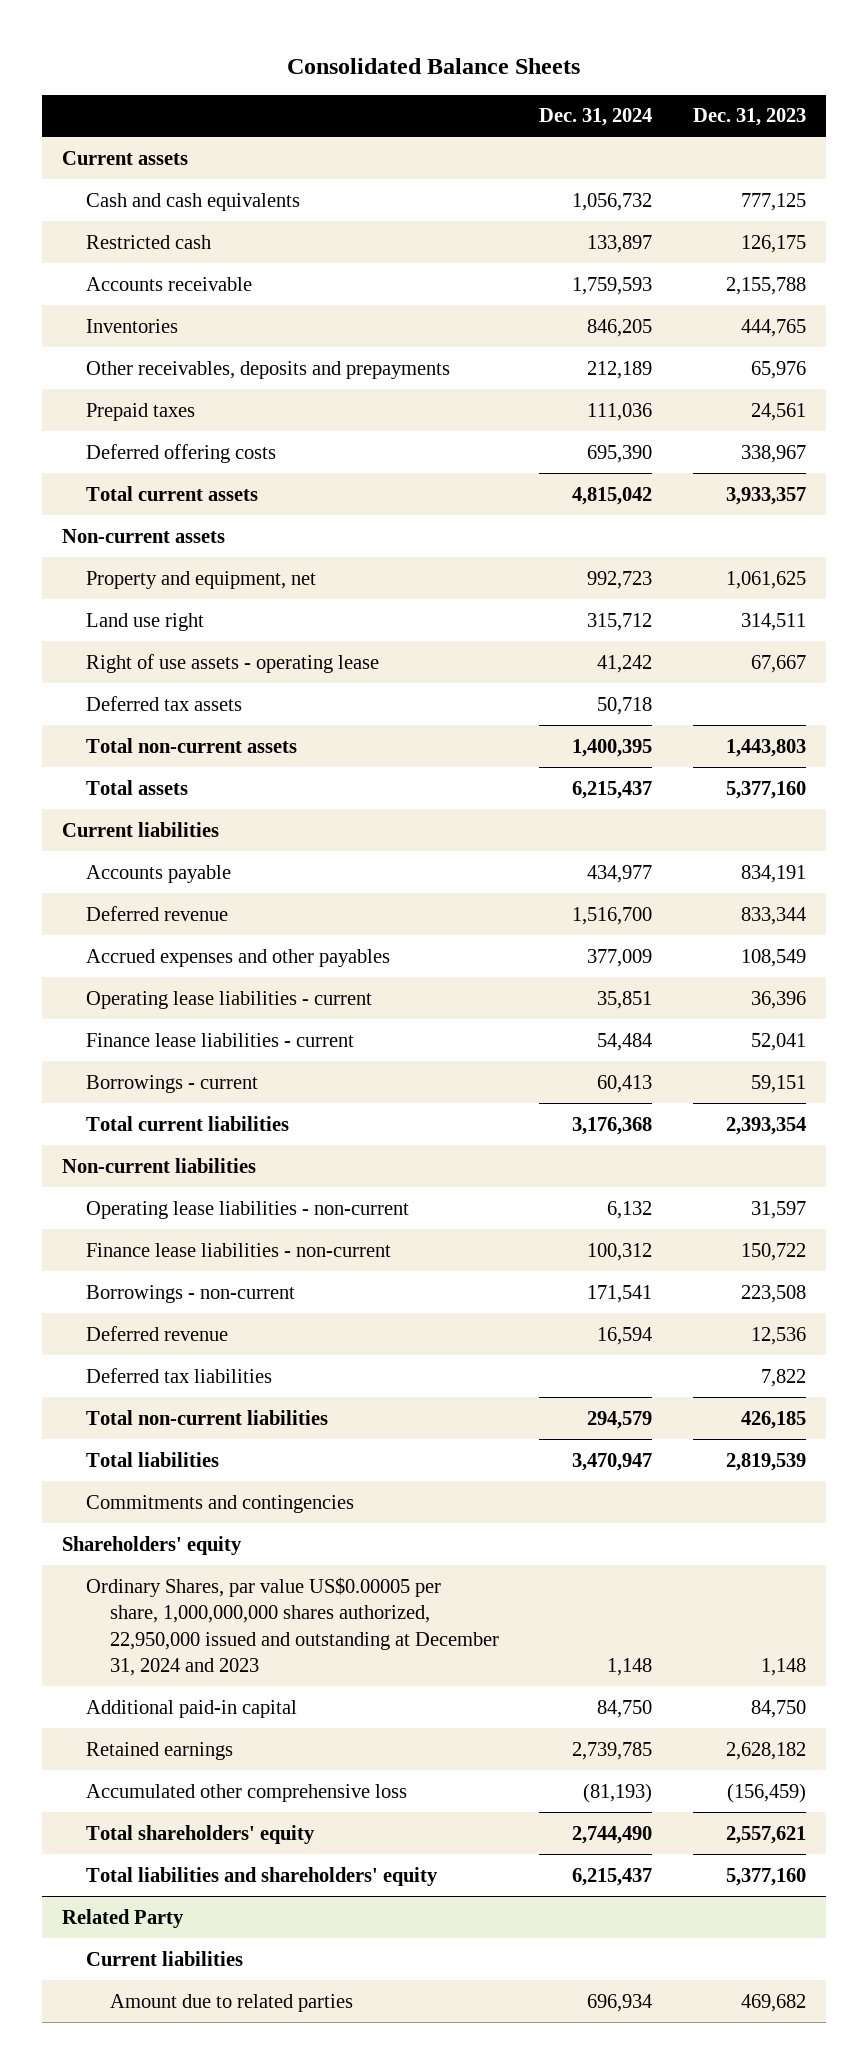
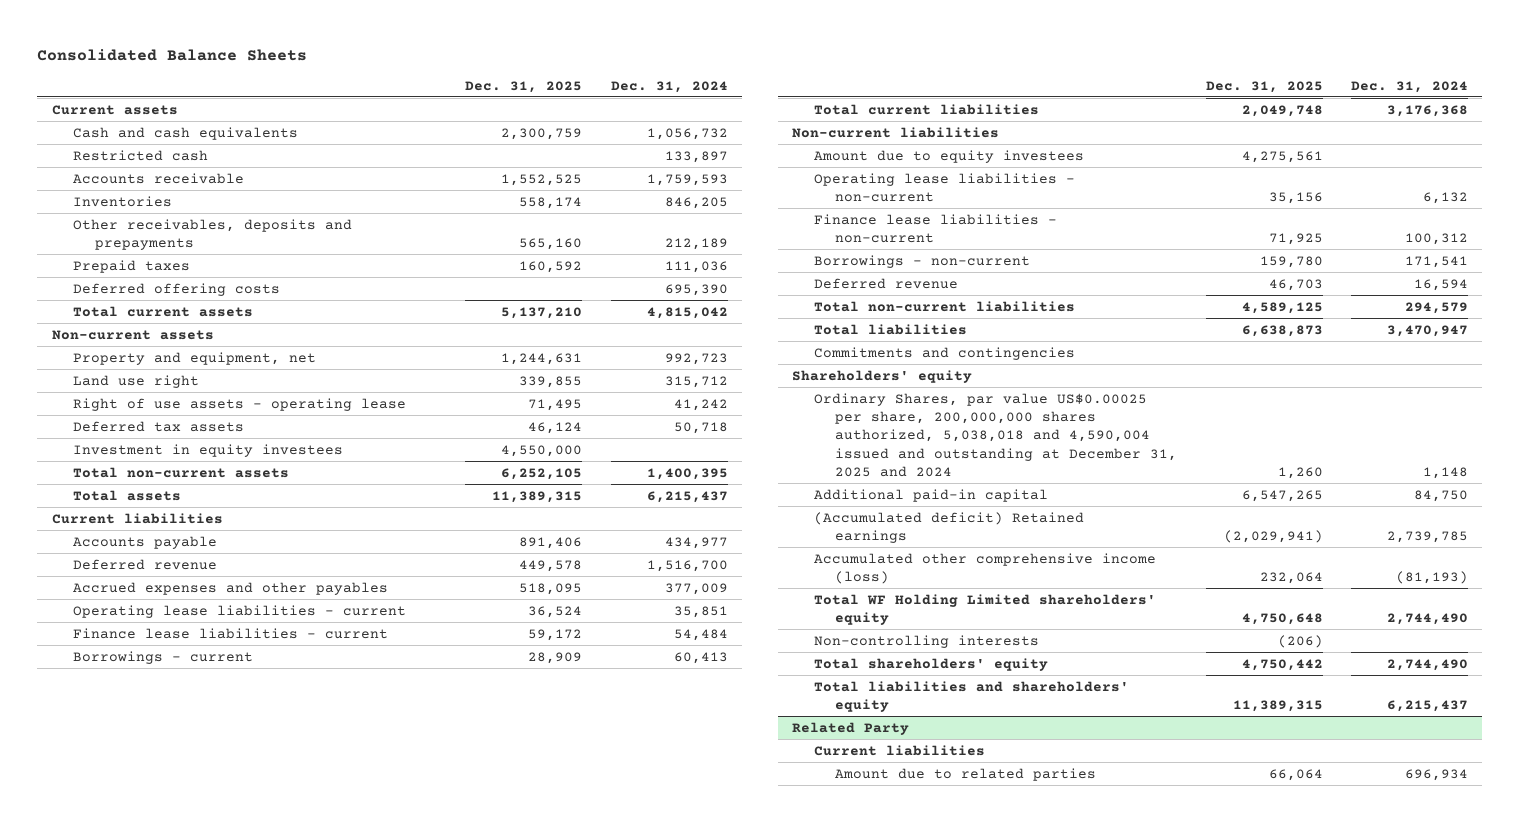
[692,108,806,127] Dec. 31, 2023 -> none
none -> [465,80,583,93] Dec. 31, 2025
none -> [73,443,344,457] Investment in equity investees
none -> [813,149,1084,163] Amount due to equity investees
[85,1367,272,1383] Deferred tax liabilities -> none
[85,1576,499,1677] Ordinary Shares, par value US$0.00005 per share, 1,000,000,000 shares authorized, 22,950,000 issued and outstanding at December 31, 2024 and 2023 -> [813,392,1178,478] Ordinary Shares, par value US$0.00025 per share, 200,000,000 shares authorized, 5,038,018 and 4,590,004 issued and outstanding at December 31, 2025 and 2024
[85,1741,233,1760] Retained earnings -> [813,511,1084,543] (Accumulated deficit) Retained earnings
[85,1783,407,1802] Accumulated other comprehensive loss -> [813,552,1156,584] Accumulated other comprehensive income (loss)
none -> [813,593,1156,625] Total WF Holding Limited shareholders' equity
none -> [813,634,1039,648] Non-controlling interests

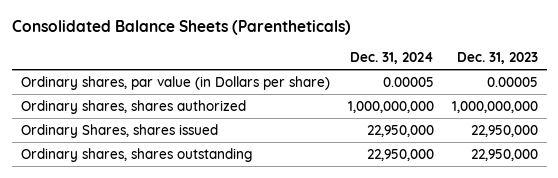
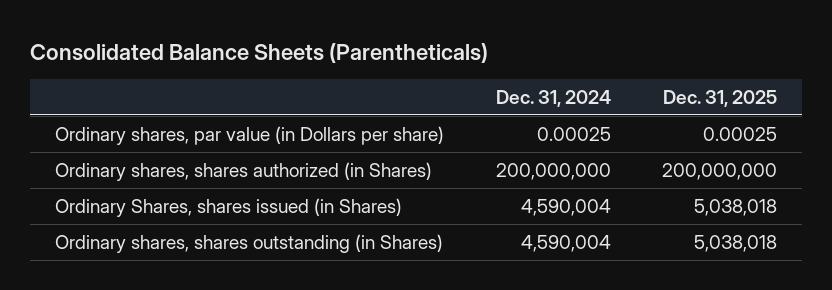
[456,52,538,65] Dec. 31, 2023 -> none
none -> [662,89,777,107] Dec. 31, 2025
[382,76,434,87] 0.00005 -> [536,126,611,141] 0.00025
[20,99,246,114] Ordinary shares, shares authorized -> [55,161,433,181] Ordinary shares, shares authorized (in Shares)
[347,100,434,113] 1,000,000,000 -> [495,162,611,180] 200,000,000
[20,123,218,138] Ordinary Shares, shares issued -> [55,197,403,217] Ordinary Shares, shares issued (in Shares)
[366,124,434,137] 22,950,000 -> [520,198,611,216] 4,590,004
[20,147,252,162] Ordinary shares, shares outstanding -> [55,233,444,253] Ordinary shares, shares outstanding (in Shares)
[366,148,434,161] 22,950,000 -> [520,234,611,252] 4,590,004

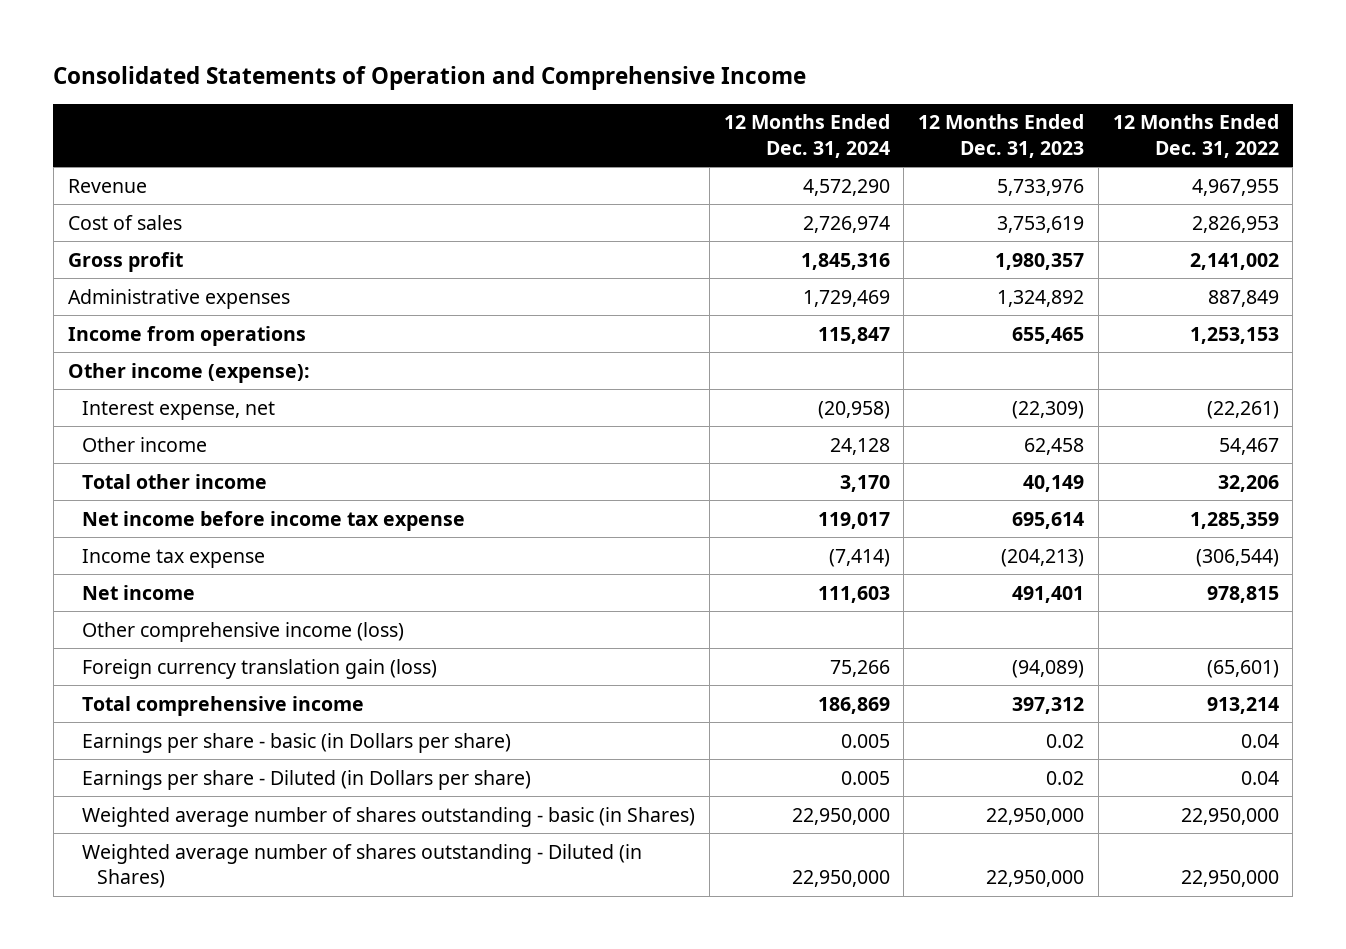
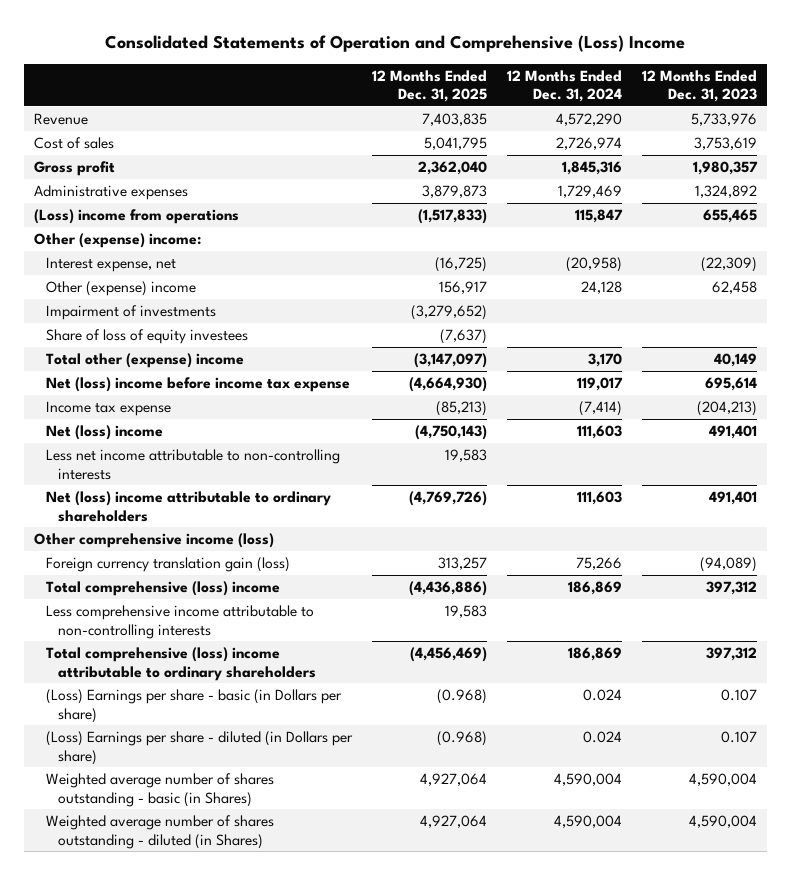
[53,65,807,90] Consolidated Statements of Operation and Comprehensive Income -> [105,34,686,52] Consolidated Statements of Operation and Comprehensive (Loss) Income
[1112,114,1279,158] 12 Months Ended Dec. 31, 2022 -> none
none -> [371,69,487,103] 12 Months Ended Dec. 31, 2025
[67,325,306,346] Income from operations -> [33,209,239,225] (Loss) income from operations
[67,362,310,383] Other income (expense): -> [33,233,201,249] Other (expense) income:
[82,436,208,452] Other income -> [45,281,196,297] Other (expense) income
none -> [45,305,216,321] Impairment of investments
none -> [45,329,248,345] Share of loss of equity investees
[82,473,268,489] Total other income -> [45,353,244,369] Total other (expense) income
[82,510,466,531] Net income before income tax expense -> [45,377,350,393] Net (loss) income before income tax expense
none -> [45,425,163,441] Net (loss) income
none -> [45,449,340,480] Less net income attributable to non-controlling interests
[82,584,196,600] Net income -> [45,491,331,522] Net (loss) income attributable to ordinary shareholders
none -> [45,581,280,597] Total comprehensive (loss) income
none -> [45,605,314,639] Less comprehensive income attributable to non-controlling interests
[82,695,365,716] Total comprehensive income -> [45,647,316,681] Total comprehensive (loss) income attributable to ordinary shareholders
[82,732,512,753] Earnings per share - basic (in Dollars per share) -> [45,689,342,723] (Loss) Earnings per share - basic (in Dollars per share)
[840,733,890,748] 0.005 -> [582,689,622,702] 0.024
[1046,733,1085,748] 0.02 -> [720,689,757,702] 0.107
[82,769,532,790] Earnings per share - Diluted (in Dollars per share) -> [45,731,353,765] (Loss) Earnings per share - diluted (in Dollars per share)
[840,770,890,785] 0.005 -> [582,731,622,744] 0.024
[1046,770,1085,785] 0.02 -> [720,731,757,744] 0.107
[791,807,890,825] 22,950,000 -> [553,773,622,787] 4,590,004
[986,807,1085,825] 22,950,000 -> [688,773,757,787] 4,590,004
[82,843,643,889] Weighted average number of shares outstanding - Diluted (in Shares) -> [45,815,274,849] Weighted average number of shares outstanding - diluted (in Shares)
[791,870,890,888] 22,950,000 -> [553,815,622,829] 4,590,004
[986,870,1085,888] 22,950,000 -> [688,815,757,829] 4,590,004

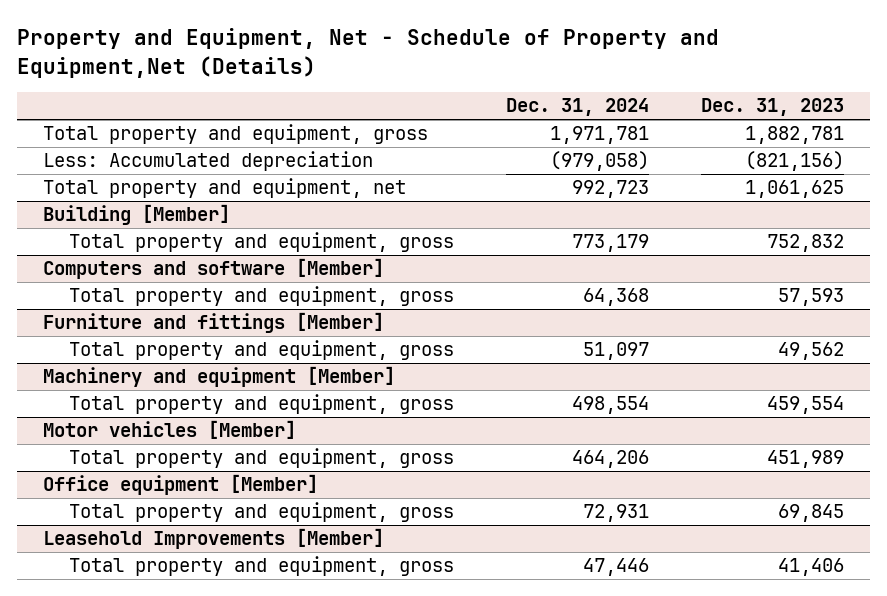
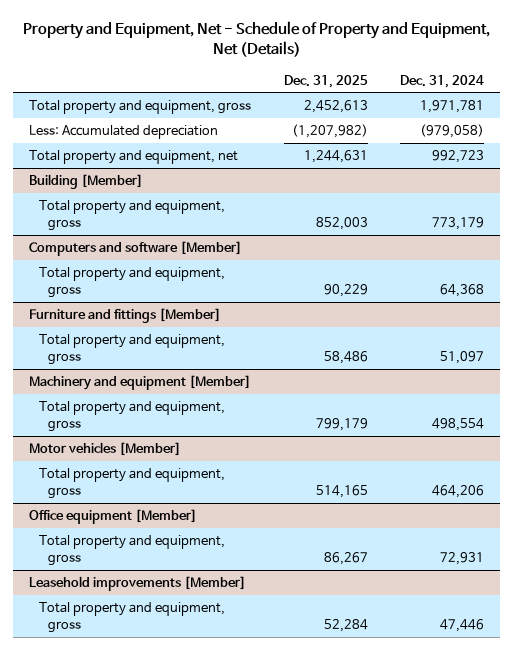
[17,28,720,78] Property and Equipment, Net - Schedule of Property and Equipment,Net (Details) -> [22,20,490,58] Property and Equipment, Net - Schedule of Property and Equipment, Net (Details)
[700,98,844,117] Dec. 31, 2023 -> none
none -> [283,74,368,88] Dec. 31, 2025
[42,528,384,550] Leasehold Improvements [Member] -> [29,576,247,592] Leasehold improvements [Member]

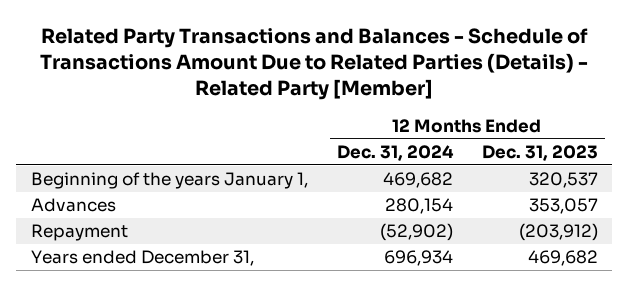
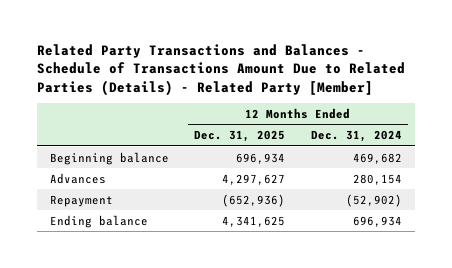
[481,144,598,161] Dec. 31, 2023 -> none
none -> [194,130,286,143] Dec. 31, 2025
[30,172,308,190] Beginning of the years January 1, -> [49,151,169,165] Beginning balance
[30,250,254,267] Years ended December 31, -> [49,214,148,228] Ending balance

